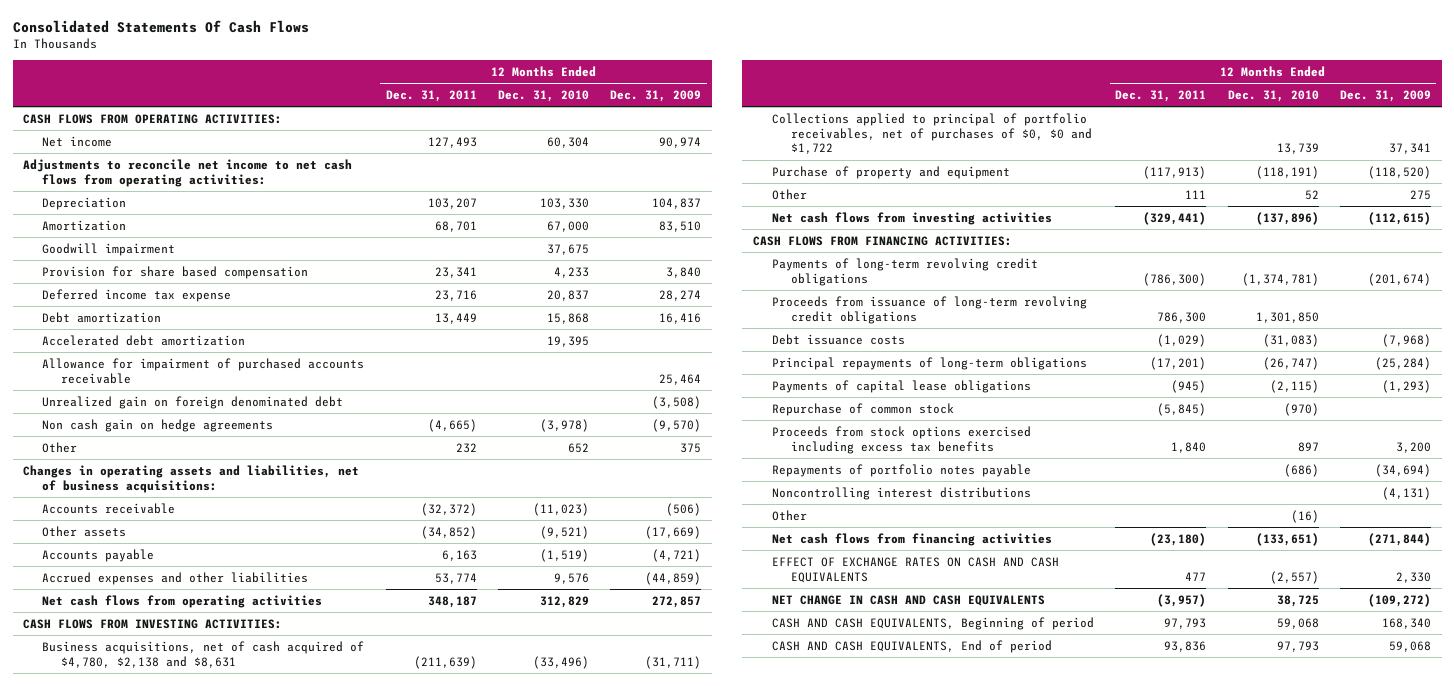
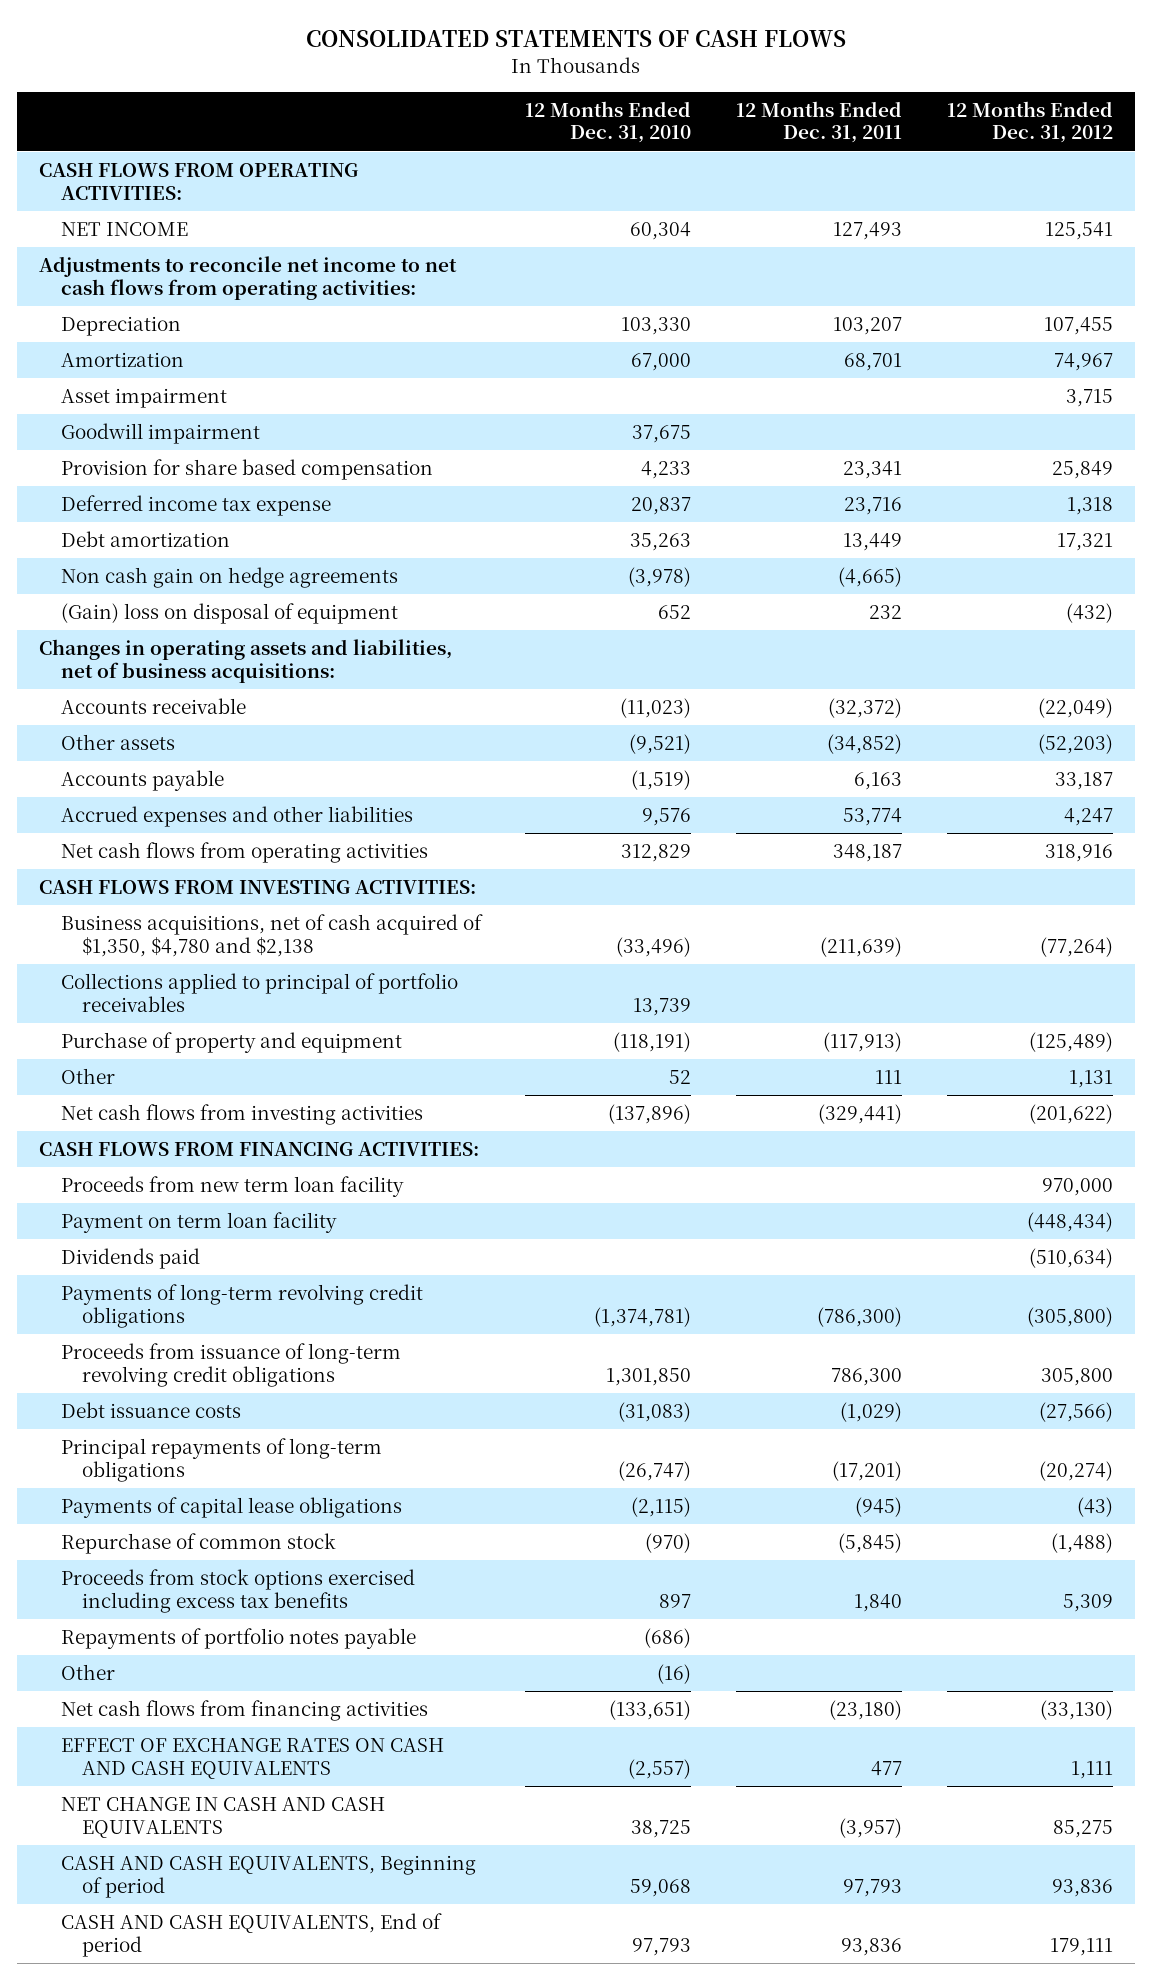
[12,19,309,33] Consolidated Statements Of Cash Flows -> [305,29,846,47] CONSOLIDATED STATEMENTS OF CASH FLOWS
[610,89,702,102] Dec. 31, 2009 -> none
none -> [946,100,1113,144] 12 Months Ended Dec. 31, 2012
[42,135,113,147] Net income -> [60,222,188,237] NET INCOME
none -> [60,388,227,409] Asset impairment
[42,334,246,346] Accelerated debt amortization -> none
[42,357,365,384] Allowance for impairment of purchased accounts receivable -> none
[42,395,344,409] Unrealized gain on foreign denominated debt -> none
[547,312,590,324] 15,868 -> [630,533,692,552] 35,263
[42,441,78,453] Other -> [60,603,398,625] (Gain) loss on disposal of equipment
[42,640,365,668] Business acquisitions, net of cash acquired of $4,780, $2,138 and $8,631 -> [60,914,483,957] Business acquisitions, net of cash acquired of $1,350, $4,780 and $2,138
[772,112,1092,155] Collections applied to principal of portfolio receivables, net of purchases of $0, $0 and $1,722 -> [60,973,458,1012] Collections applied to principal of portfolio receivables
none -> [60,1176,404,1198] Proceeds from new term loan facility
none -> [60,1212,337,1234] Payment on term loan facility
none -> [60,1248,200,1270] Dividends paid
[772,486,1032,500] Noncontrolling interest distributions -> none

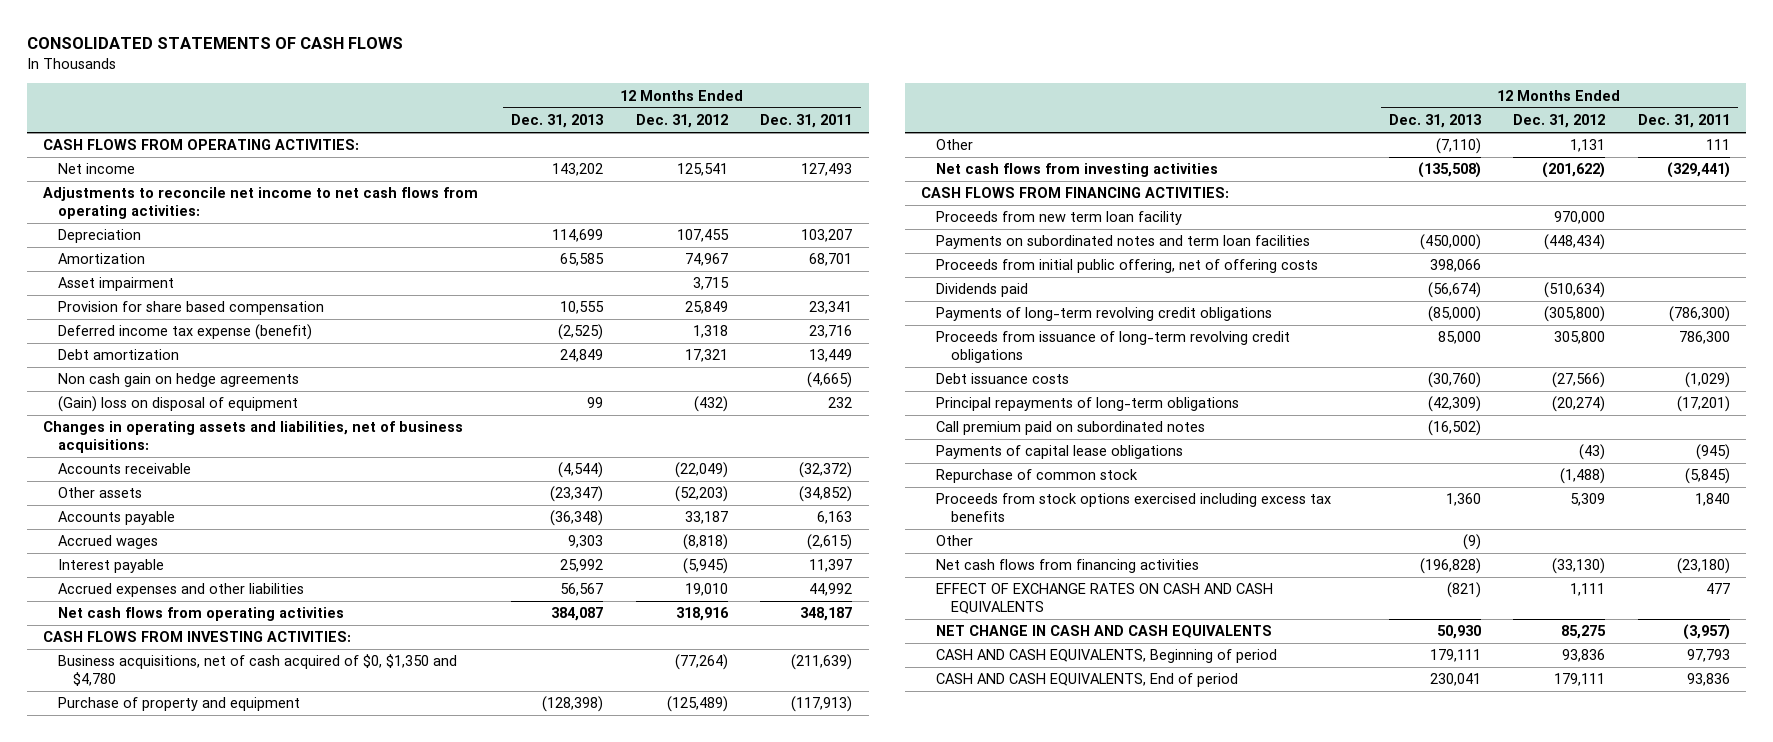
[525,100,692,144] 12 Months Ended Dec. 31, 2010 -> none
none -> [511,114,604,129] Dec. 31, 2013
[60,222,188,237] NET INCOME -> [58,163,136,175] Net income
[60,423,260,445] Goodwill impairment -> none
[60,495,331,517] Deferred income tax expense -> [58,324,313,341] Deferred income tax expense (benefit)
none -> [58,535,159,550] Accrued wages
none -> [58,559,165,574] Interest payable
[842,808,902,827] 53,774 -> [809,583,853,597] 44,992
[1063,808,1113,827] 4,247 -> [684,583,728,597] 19,010
[60,973,458,1012] Collections applied to principal of portfolio receivables -> none
[60,914,483,957] Business acquisitions, net of cash acquired of $1,350, $4,780 and $2,138 -> [58,654,458,686] Business acquisitions, net of cash acquired of $0, $1,350 and $4,780
[60,1212,337,1234] Payment on term loan facility -> [935,235,1310,250] Payments on subordinated notes and term loan facilities
none -> [935,259,1318,274] Proceeds from initial public offering, net of offering costs
none -> [935,421,1205,436] Call premium paid on subordinated notes
[60,1628,416,1650] Repayments of portfolio notes payable -> none

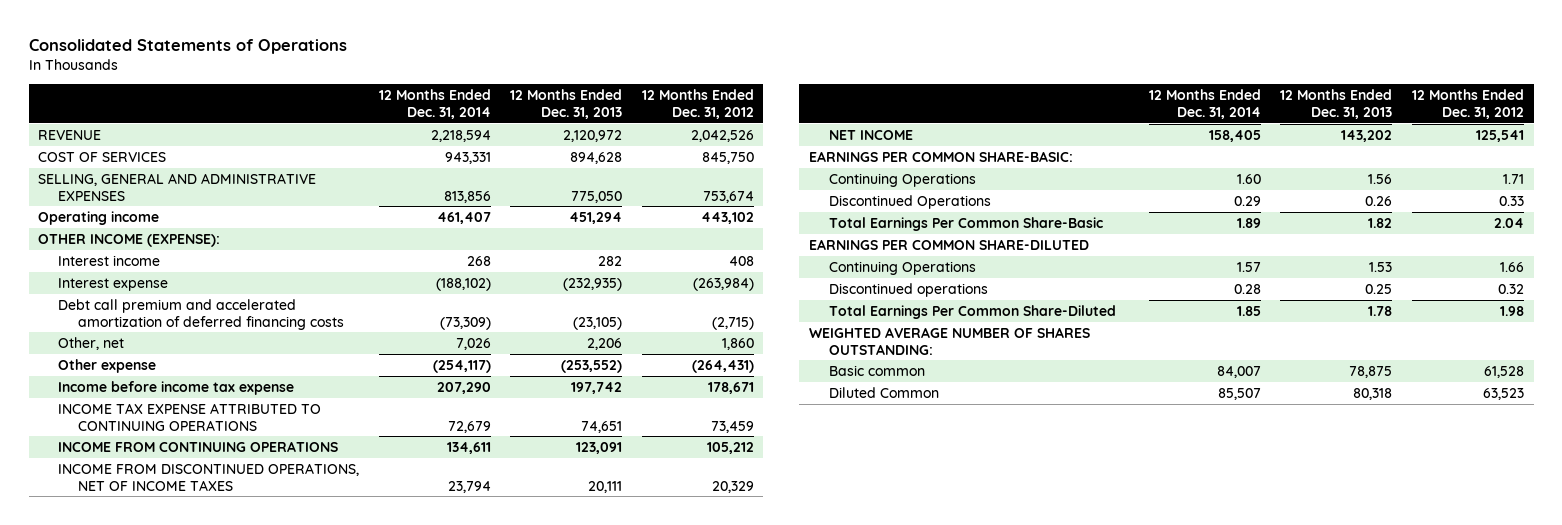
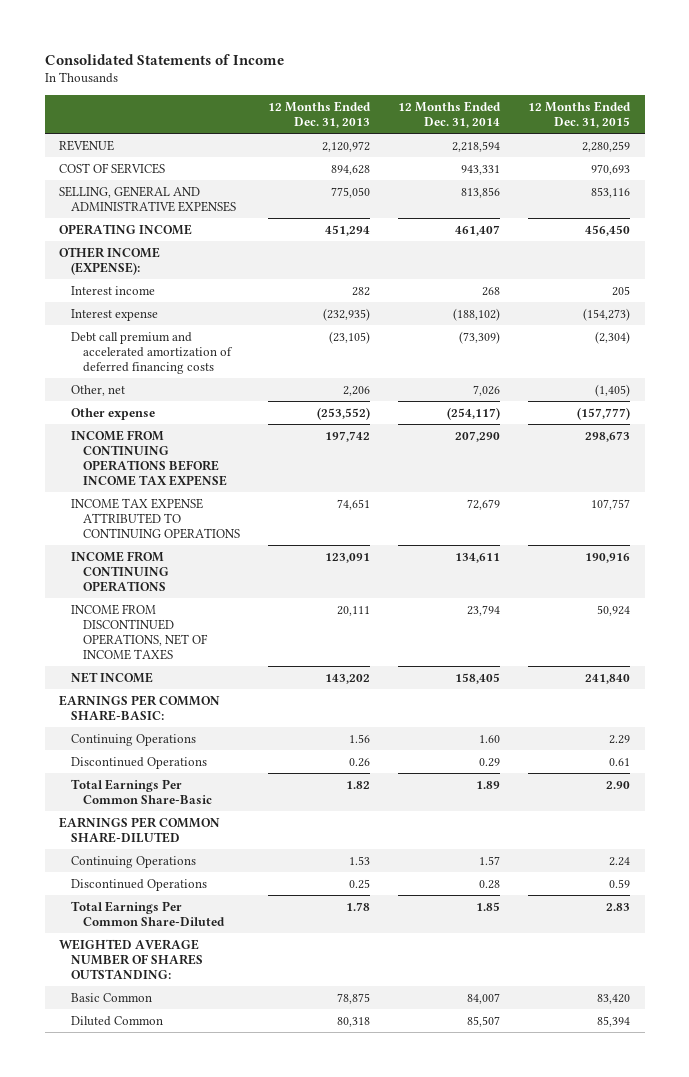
[28,38,347,54] Consolidated Statements of Operations -> [44,53,284,65] Consolidated Statements of Income
[641,88,754,119] 12 Months Ended Dec. 31, 2012 -> none
none -> [528,100,632,129] 12 Months Ended Dec. 31, 2015
[38,210,160,225] Operating income -> [59,223,193,235] OPERATING INCOME
[58,380,295,395] Income before income tax expense -> [70,429,227,487] INCOME FROM CONTINUING OPERATIONS BEFORE INCOME TAX EXPENSE
[828,282,988,297] Discontinued operations -> [70,878,207,891] Discontinued Operations
[828,364,925,376] Basic common -> [70,992,152,1002] Basic Common

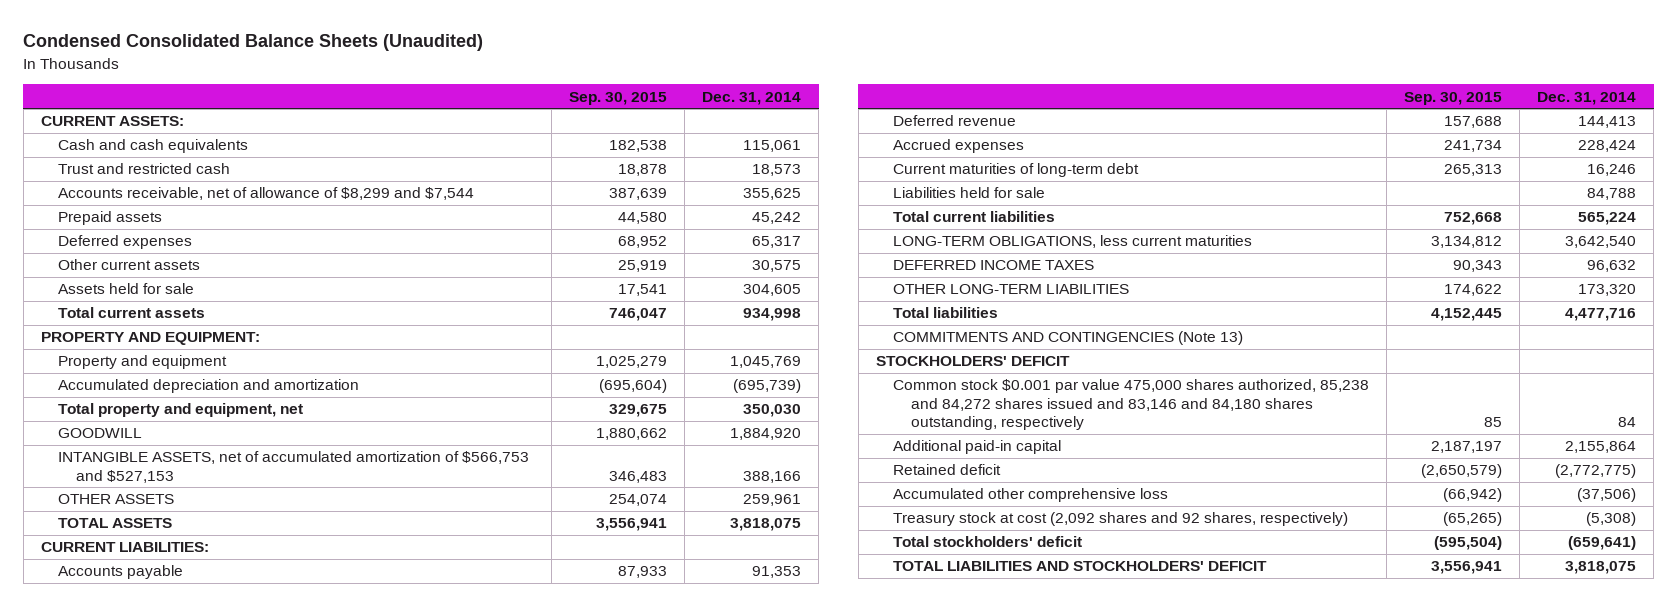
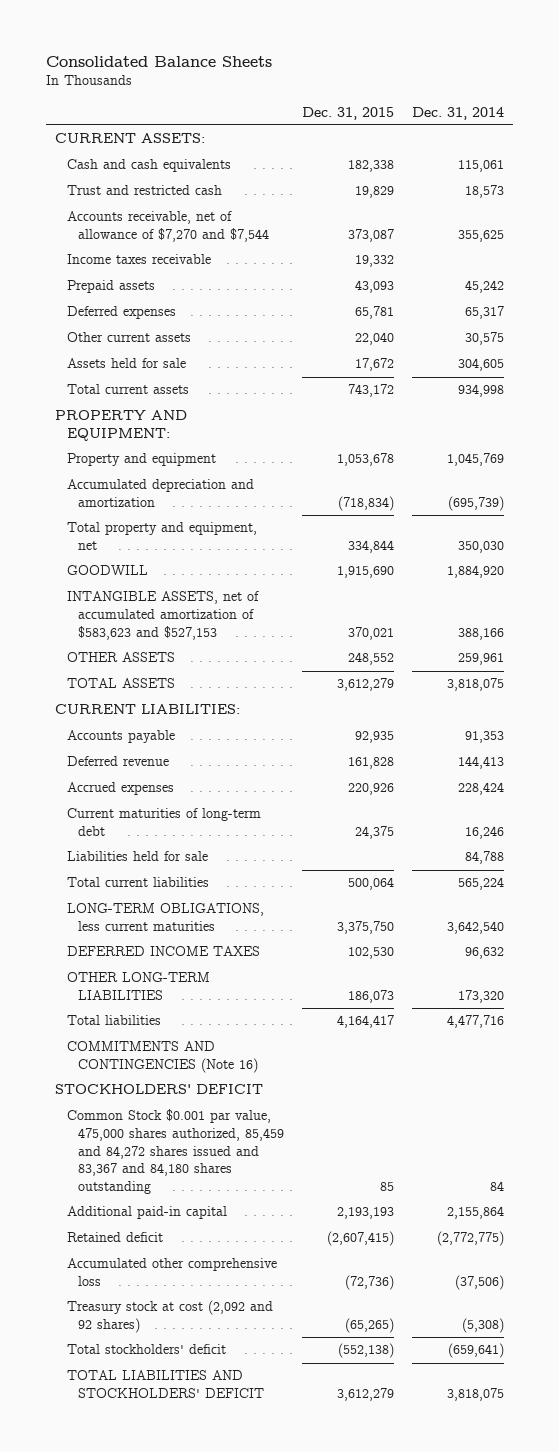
[23,34,484,52] Condensed Consolidated Balance Sheets (Unaudited) -> [45,56,272,68] Consolidated Balance Sheets
[569,91,668,105] Sep. 30, 2015 -> none
none -> [302,106,395,120] Dec. 31, 2015
[58,187,475,201] Accounts receivable, net of allowance of $8,299 and $7,544 -> [66,211,270,243] Accounts receivable, net of allowance of $7,270 and $7,544
none -> [66,254,211,265] Income taxes receivable
[58,451,530,483] INTANGIBLE ASSETS, net of accumulated amortization of $566,753 and $527,153 -> [66,591,259,640] INTANGIBLE ASSETS, net of accumulated amortization of $583,623 and $527,153
[893,331,1244,346] COMMITMENTS AND CONTINGENCIES (Note 13) -> [66,1041,259,1074] COMMITMENTS AND CONTINGENCIES (Note 16)
[893,379,1370,430] Common stock $0.001 par value 475,000 shares authorized, 85,238 and 84,272 shares issued and 83,146 and 84,180 shares outstanding, respectively -> [66,1109,285,1195] Common Stock $0.001 par value, 475,000 shares authorized, 85,459 and 84,272 shares issued and 83,367 and 84,180 shares outstanding
[893,512,1349,527] Treasury stock at cost (2,092 shares and 92 shares, respectively) -> [66,1300,273,1334] Treasury stock at cost (2,092 and 92 shares)

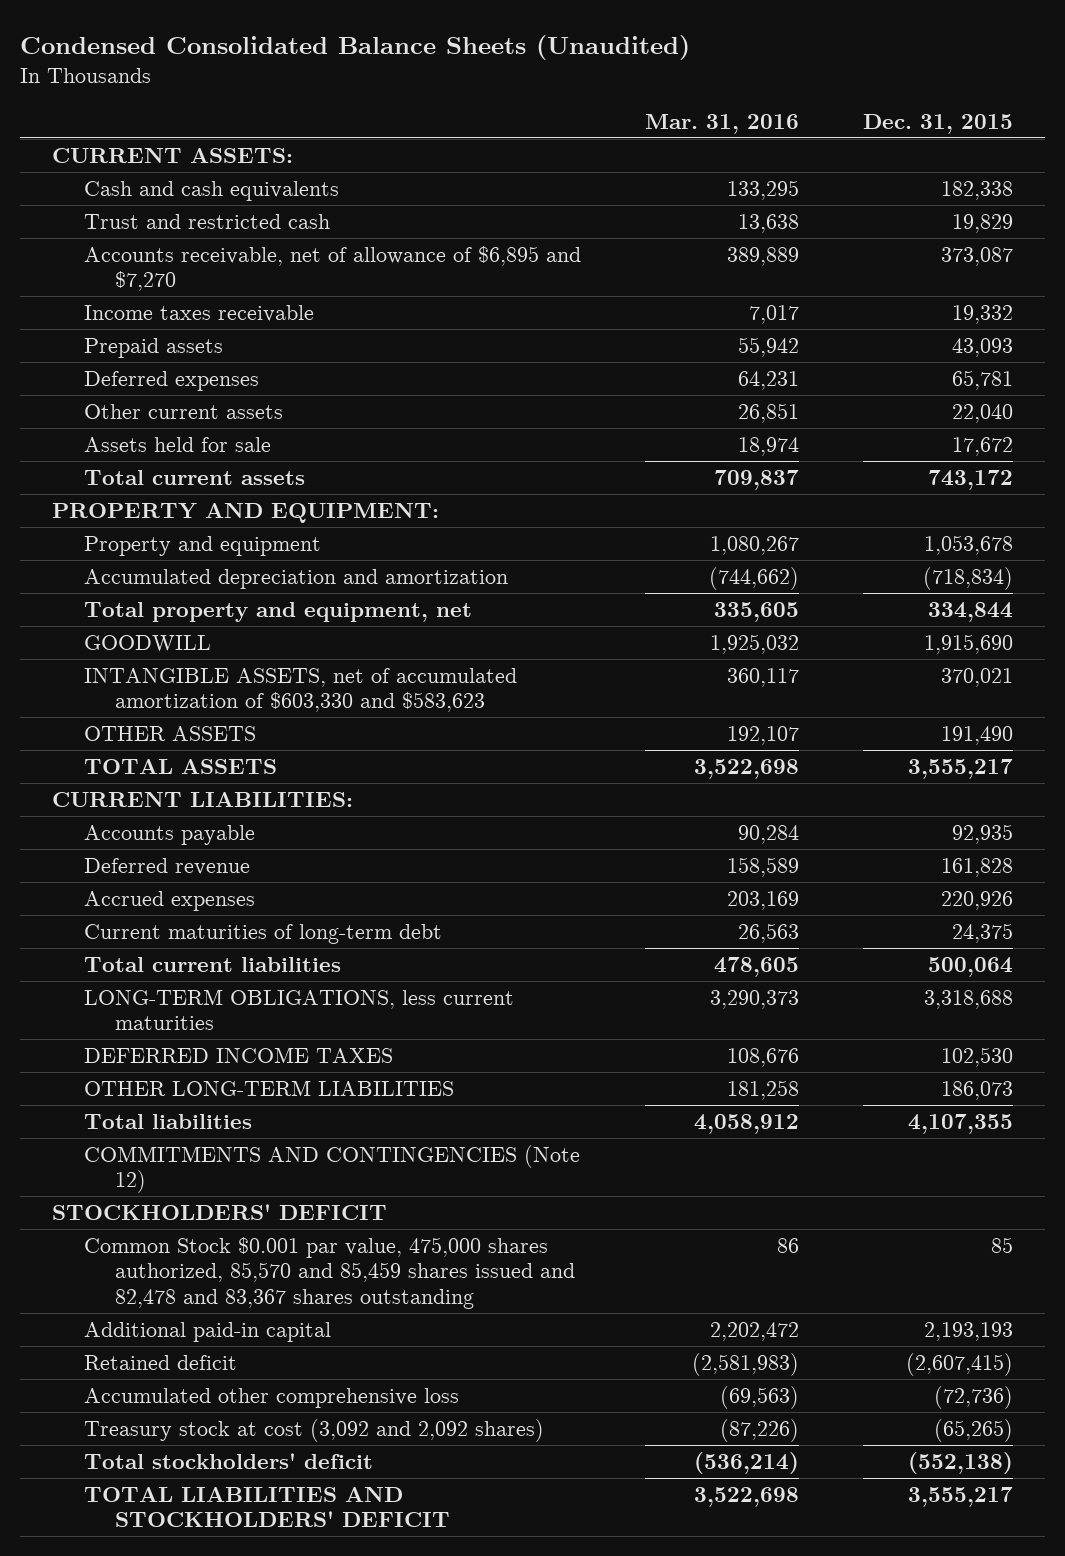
[45,56,272,68] Consolidated Balance Sheets -> [20,34,691,60] Condensed Consolidated Balance Sheets (Unaudited)
[411,106,504,120] Dec. 31, 2014 -> none
none -> [644,113,799,134] Mar. 31, 2016
[66,211,270,243] Accounts receivable, net of allowance of $7,270 and $7,544 -> [83,245,581,292] Accounts receivable, net of allowance of $6,895 and $7,270
[66,591,259,640] INTANGIBLE ASSETS, net of accumulated amortization of $583,623 and $527,153 -> [83,667,517,713] INTANGIBLE ASSETS, net of accumulated amortization of $603,330 and $583,623
[348,652,395,666] 248,552 -> [941,725,1014,745] 191,490
[337,678,395,692] 3,612,279 -> [908,758,1014,779] 3,555,217
[66,851,208,862] Liabilities held for sale -> none
[337,921,395,935] 3,375,750 -> [924,989,1014,1009] 3,318,688
[337,1015,395,1029] 4,164,417 -> [908,1113,1014,1134] 4,107,355
[66,1041,259,1074] COMMITMENTS AND CONTINGENCIES (Note 16) -> [83,1144,580,1194] COMMITMENTS AND CONTINGENCIES (Note 12)
[66,1109,285,1195] Common Stock $0.001 par value, 475,000 shares authorized, 85,459 and 84,272 shares issued and 83,367 and 84,180 shares outstanding -> [83,1236,575,1309] Common Stock $0.001 par value, 475,000 shares authorized, 85,570 and 85,459 shares issued and 82,478 and 83,367 shares outstanding
[66,1300,273,1334] Treasury stock at cost (2,092 and 92 shares) -> [83,1418,544,1442] Treasury stock at cost (3,092 and 2,092 shares)
[337,1388,395,1402] 3,612,279 -> [908,1486,1014,1507] 3,555,217

